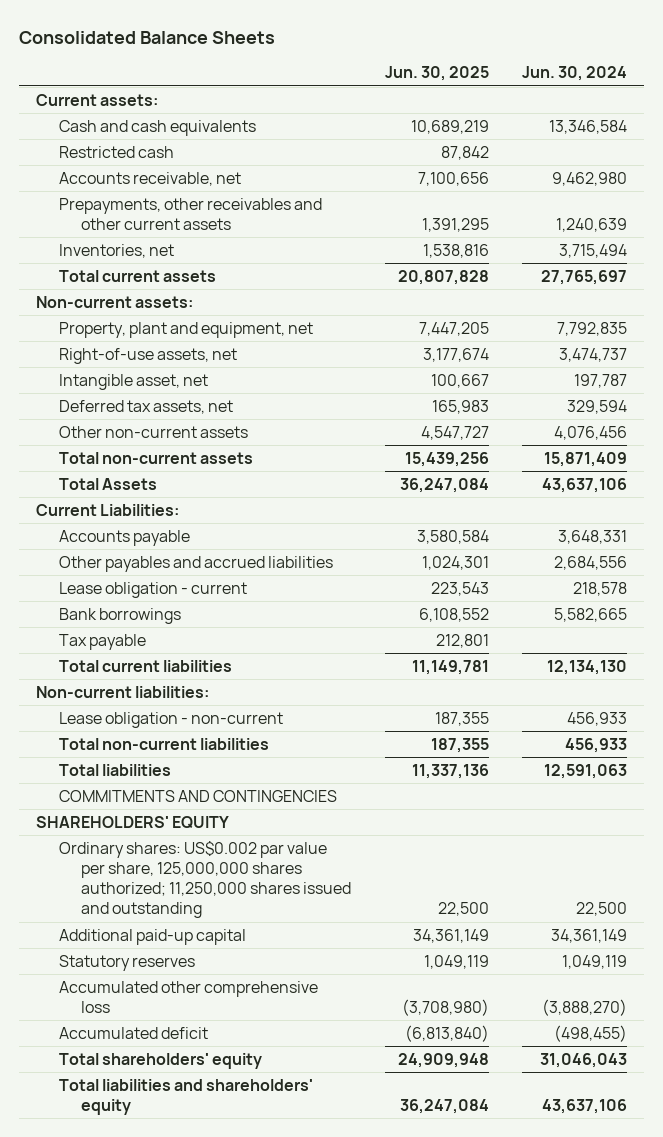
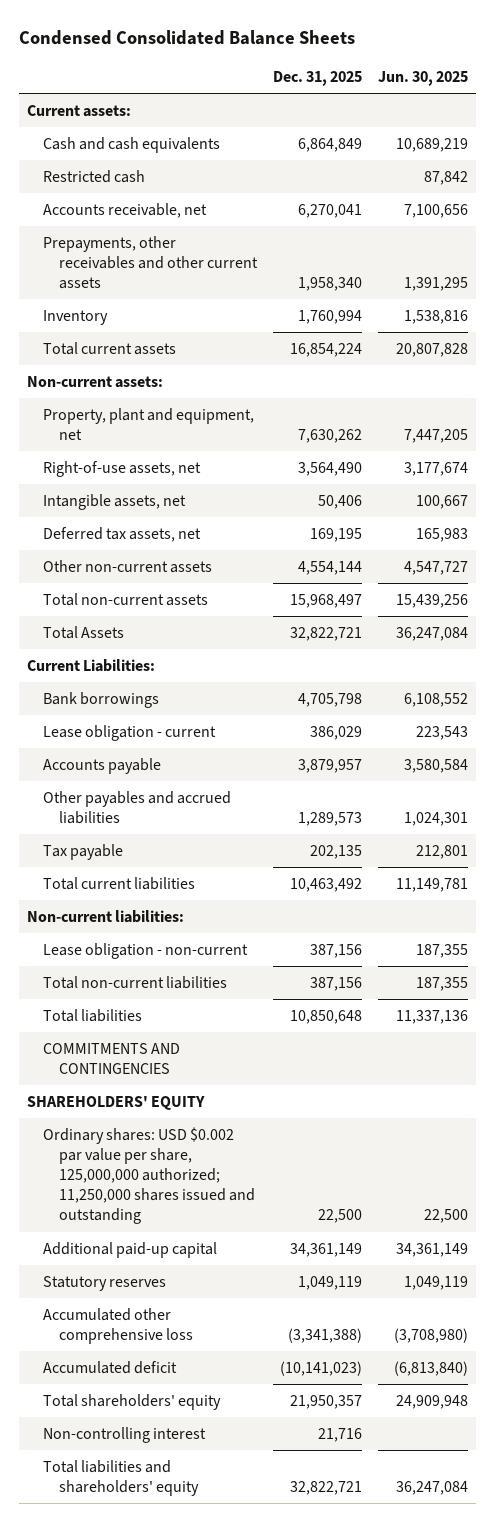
[19,30,276,44] Consolidated Balance Sheets -> [19,30,356,46] Condensed Consolidated Balance Sheets
[522,66,628,82] Jun. 30, 2024 -> none
none -> [272,71,362,87] Dec. 31, 2025
[58,243,174,258] Inventories, net -> [42,309,108,325] Inventory
[58,373,208,390] Intangible asset, net -> [42,493,186,510] Intangible assets, net
[58,607,181,624] Bank borrowings -> [42,691,159,708] Bank borrowings
[58,581,247,598] Lease obligation - current -> [42,724,216,741] Lease obligation - current
[58,840,352,919] Ordinary shares: US$0.002 par value per share, 125,000,000 shares authorized; 11,250,000 shares issued and outstanding -> [42,1126,255,1225] Ordinary shares: USD $0.002 par value per share, 125,000,000 authorized; 11,250,000 shares issued and outstanding
none -> [42,1426,206,1443] Non-controlling interest

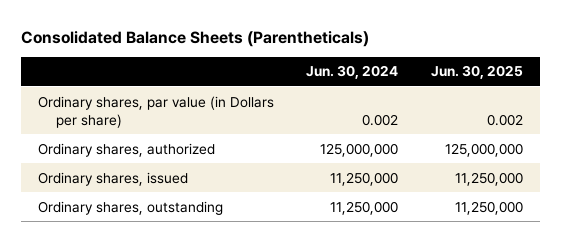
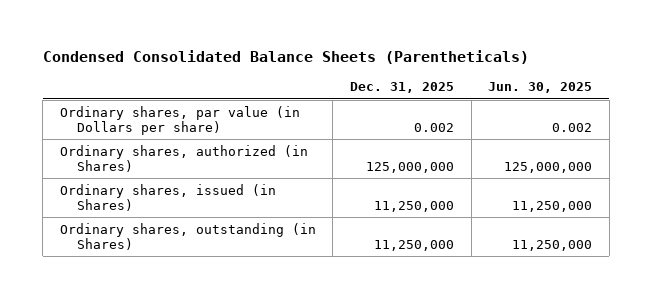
[21,30,370,47] Consolidated Balance Sheets (Parentheticals) -> [42,50,529,65] Condensed Consolidated Balance Sheets (Parentheticals)
[306,65,399,80] Jun. 30, 2024 -> none
none -> [350,82,455,94] Dec. 31, 2025
[37,142,215,157] Ordinary shares, authorized -> [59,144,308,172] Ordinary shares, authorized (in Shares)
[37,171,188,186] Ordinary shares, issued -> [59,183,276,211] Ordinary shares, issued (in Shares)
[37,200,223,215] Ordinary shares, outstanding -> [59,222,316,250] Ordinary shares, outstanding (in Shares)

